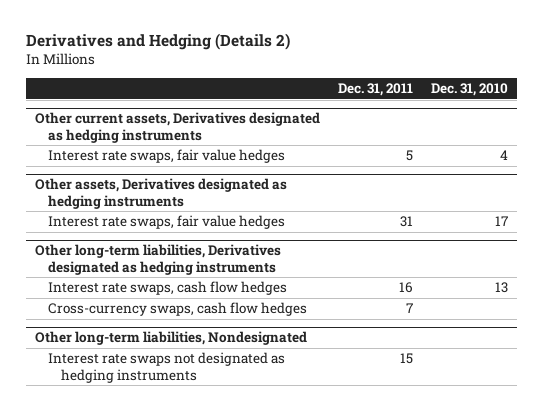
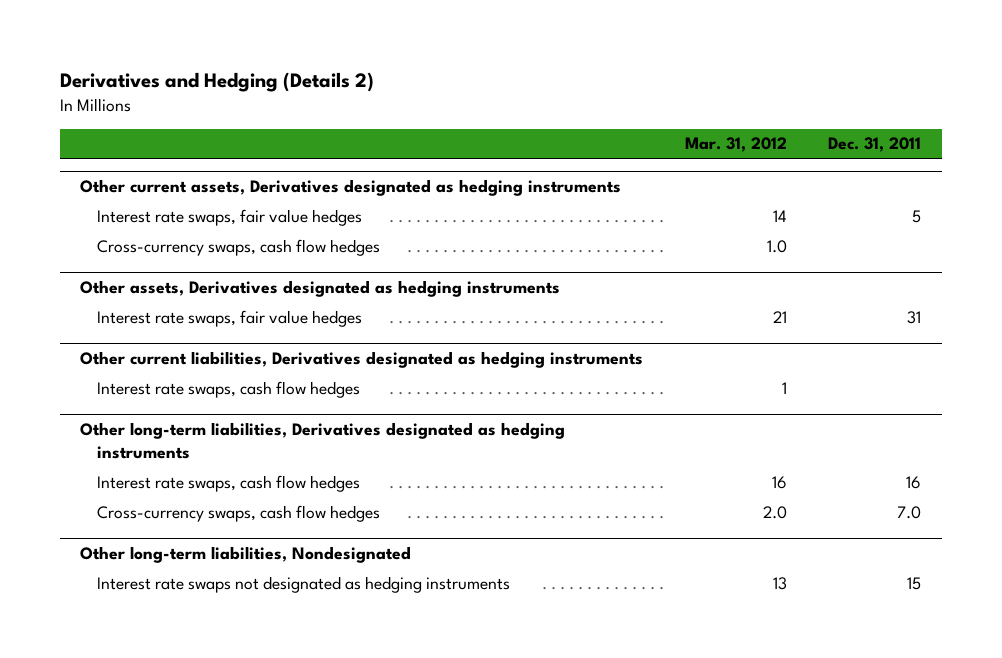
[431,83,509,97] Dec. 31, 2010 -> none
none -> [684,137,787,153] Mar. 31, 2012
none -> [97,238,381,256] Cross-currency swaps, cash flow hedges
none -> [80,351,644,369] Other current liabilities, Derivatives designated as hedging instruments
none -> [97,380,361,398] Interest rate swaps, cash flow hedges
[406,303,414,314] 7 -> [897,505,922,519] 7.0

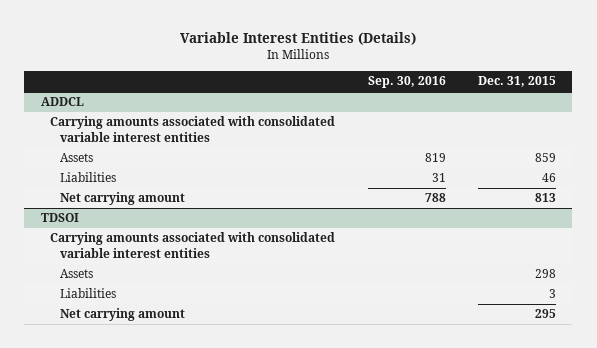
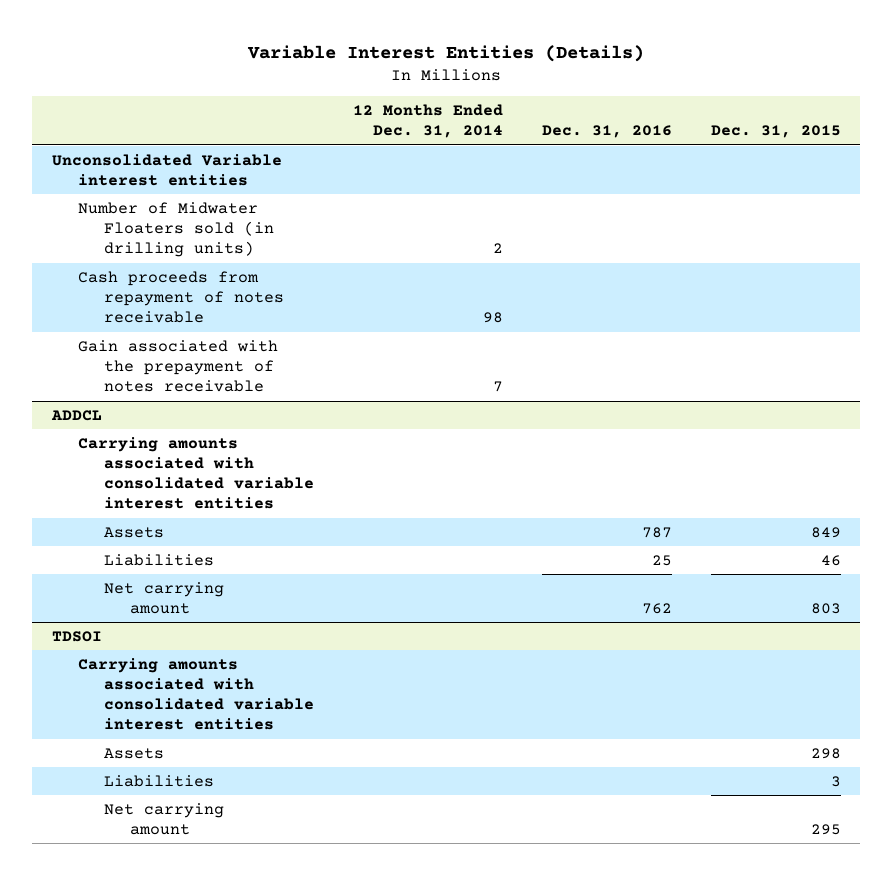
[367,76,446,89] Sep. 30, 2016 -> none
none -> [352,104,503,139] 12 Months Ended Dec. 31, 2014
none -> [541,125,672,139] Dec. 31, 2016
none -> [51,153,282,187] Unconsolidated Variable interest entities
none -> [77,201,274,258] Number of Midwater Floaters sold (in drilling units)
none -> [77,270,284,324] Cash proceeds from repayment of notes receivable
none -> [77,339,278,393] Gain associated with the prepayment of notes receivable
[534,153,556,163] 859 -> [810,526,841,538] 849
[534,193,556,203] 813 -> [810,603,841,615] 803

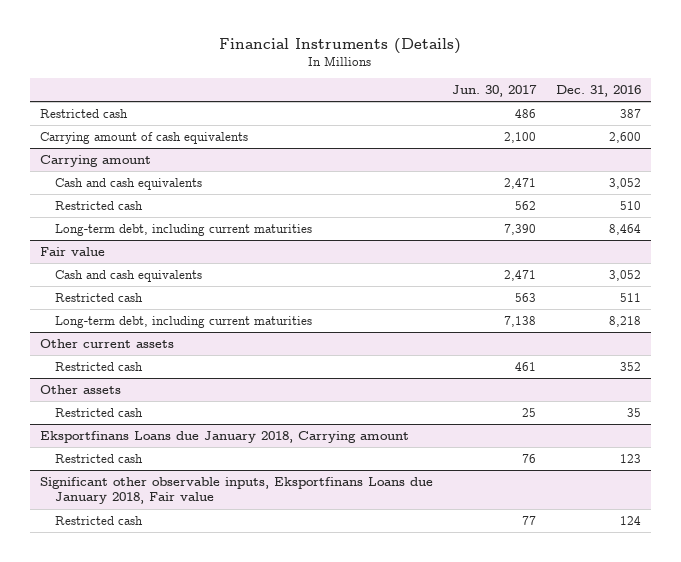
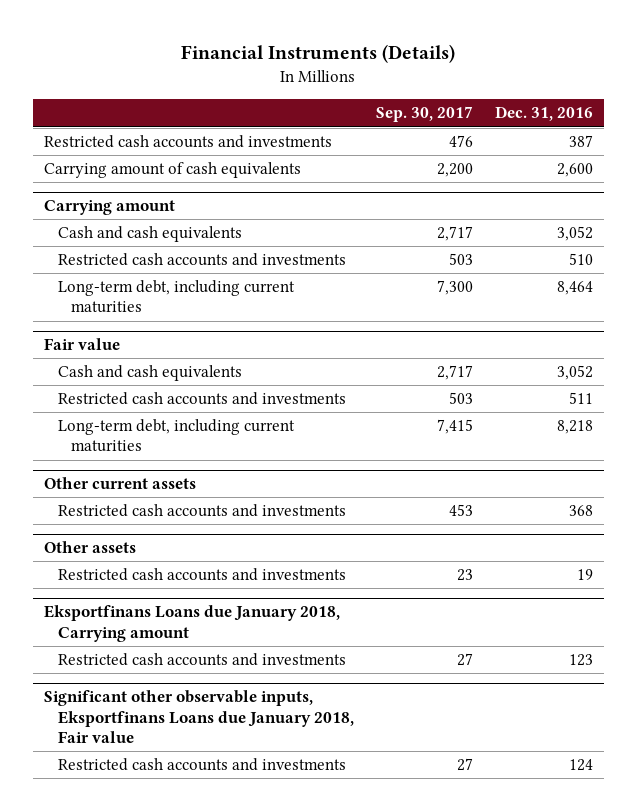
[452,84,538,97] Jun. 30, 2017 -> none
none -> [375,106,473,123] Sep. 30, 2017
[39,108,128,118] Restricted cash -> [43,135,332,149] Restricted cash accounts and investments
[55,200,144,210] Restricted cash -> [57,253,346,267] Restricted cash accounts and investments
[55,292,144,302] Restricted cash -> [57,392,346,406] Restricted cash accounts and investments
[55,361,144,371] Restricted cash -> [57,504,346,518] Restricted cash accounts and investments
[619,361,641,371] 352 -> [568,505,593,517] 368
[55,407,144,417] Restricted cash -> [57,568,346,582] Restricted cash accounts and investments
[626,407,641,417] 35 -> [576,569,593,581] 19
[55,453,144,463] Restricted cash -> [57,653,346,667] Restricted cash accounts and investments
[55,515,144,525] Restricted cash -> [57,758,346,772] Restricted cash accounts and investments

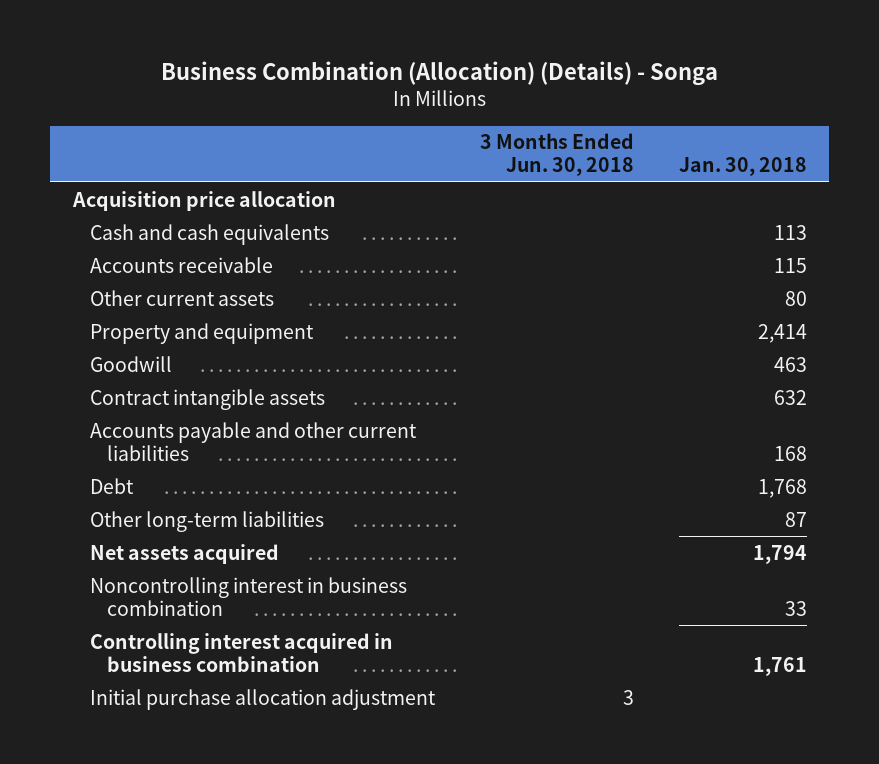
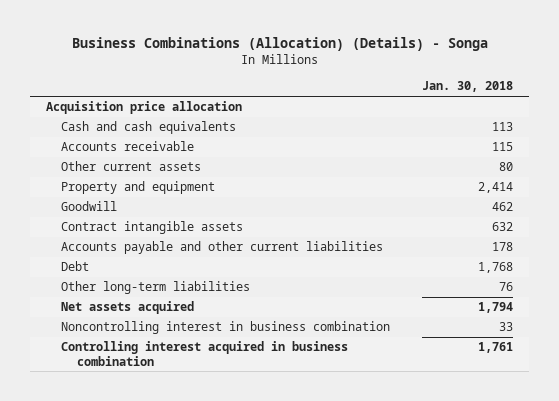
[160,61,718,87] Business Combination (Allocation) (Details) - Songa -> [71,37,488,52] Business Combinations (Allocation) (Details) - Songa
[479,133,634,177] 3 Months Ended Jun. 30, 2018 -> none
[773,356,807,372] 463 -> [492,202,514,212] 462
[773,445,807,461] 168 -> [492,242,514,252] 178
[784,511,807,527] 87 -> [499,282,514,292] 76
[89,688,436,710] Initial purchase allocation adjustment -> none

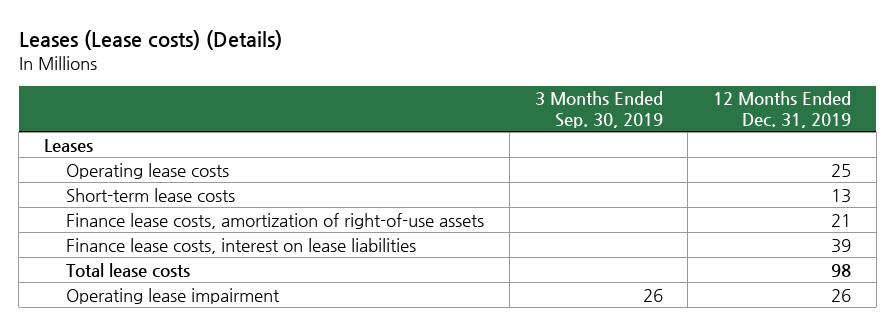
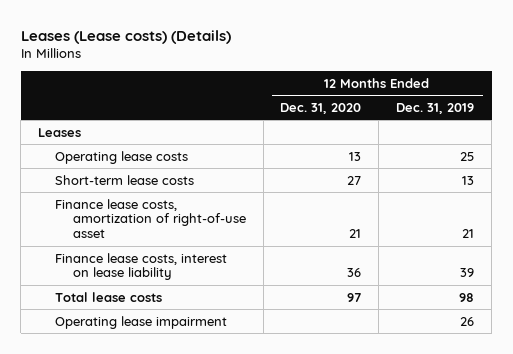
[534,91,663,128] 3 Months Ended Sep. 30, 2019 -> none
none -> [280,102,362,114] Dec. 31, 2020
[66,212,485,229] Finance lease costs, amortization of right-of-use assets -> [55,198,246,239] Finance lease costs, amortization of right-of-use asset
[66,237,417,254] Finance lease costs, interest on lease liabilities -> [55,252,228,281] Finance lease costs, interest on lease liability

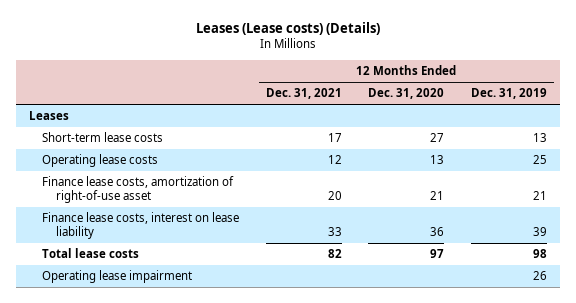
none -> [265,88,342,100] Dec. 31, 2021
[55,150,189,164] Operating lease costs -> [42,154,159,168] Operating lease costs

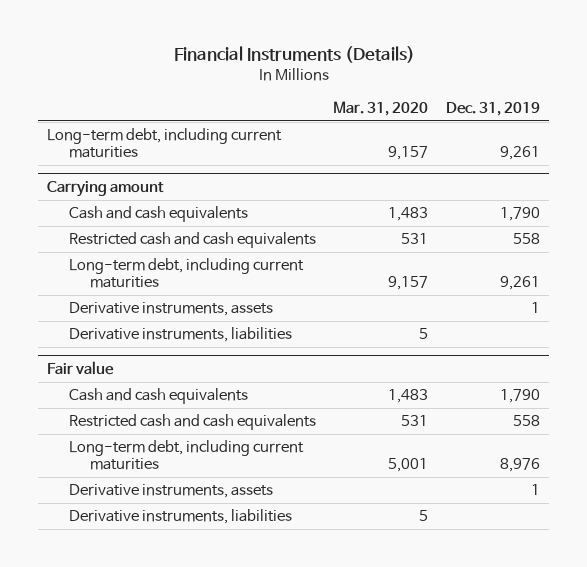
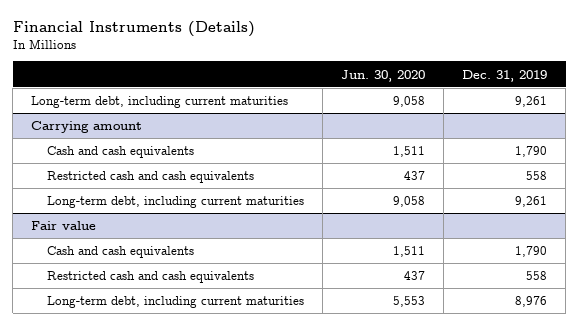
[333,100,429,116] Mar. 31, 2020 -> none
none -> [341,69,426,82] Jun. 30, 2020
[68,302,273,317] Derivative instruments, assets -> none
[68,327,292,343] Derivative instruments, liabilities -> none
[68,484,273,499] Derivative instruments, assets -> none
[68,509,292,525] Derivative instruments, liabilities -> none

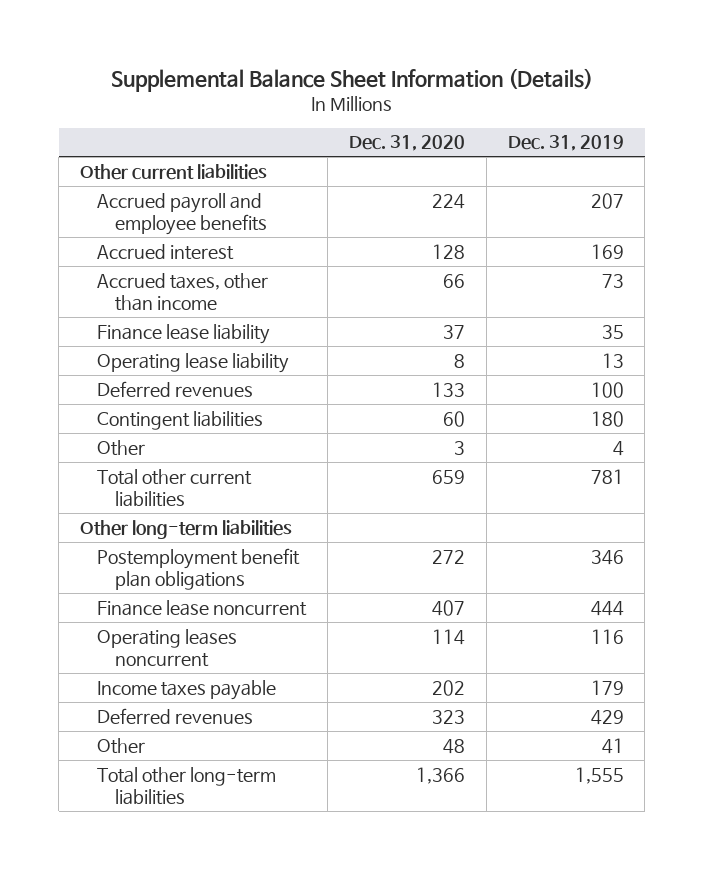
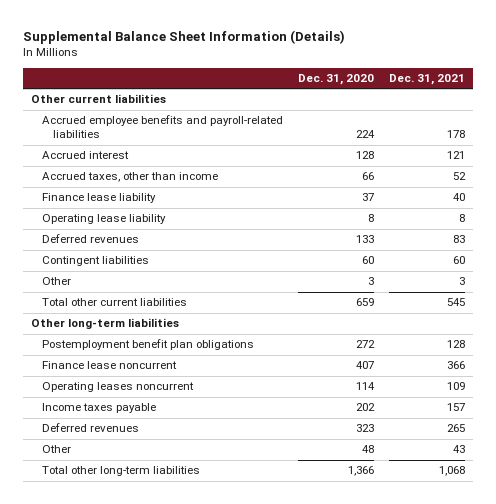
[507,135,624,152] Dec. 31, 2019 -> none
none -> [389,73,466,85] Dec. 31, 2021
[97,192,268,235] Accrued payroll and employee benefits -> [41,115,283,139] Accrued employee benefits and payroll-related liabilities

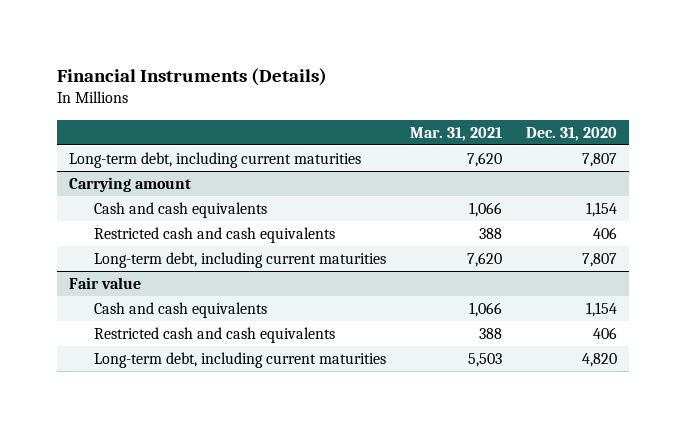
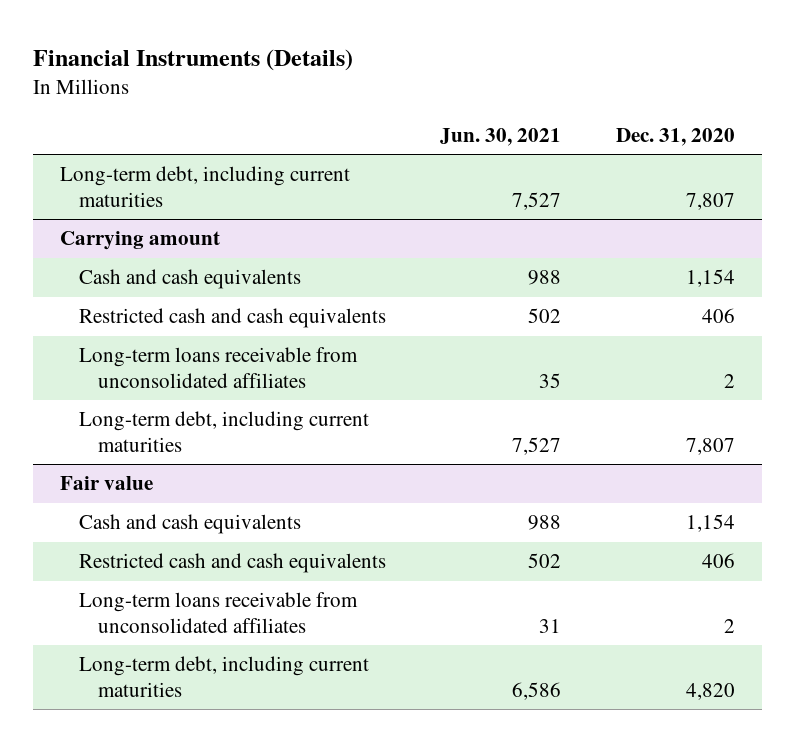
[410,126,503,141] Mar. 31, 2021 -> none
none -> [440,127,562,146] Jun. 30, 2021
none -> [79,347,359,388] Long-term loans receivable from unconsolidated affiliates
none -> [79,592,359,633] Long-term loans receivable from unconsolidated affiliates

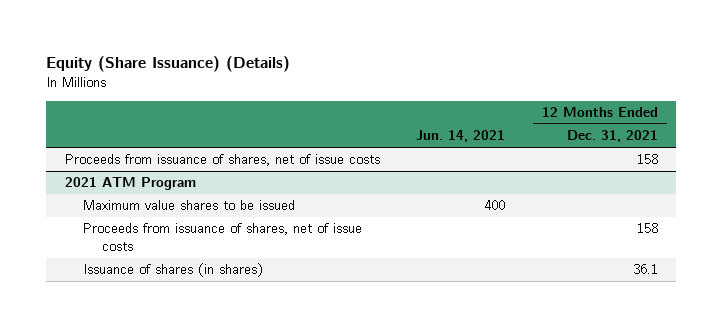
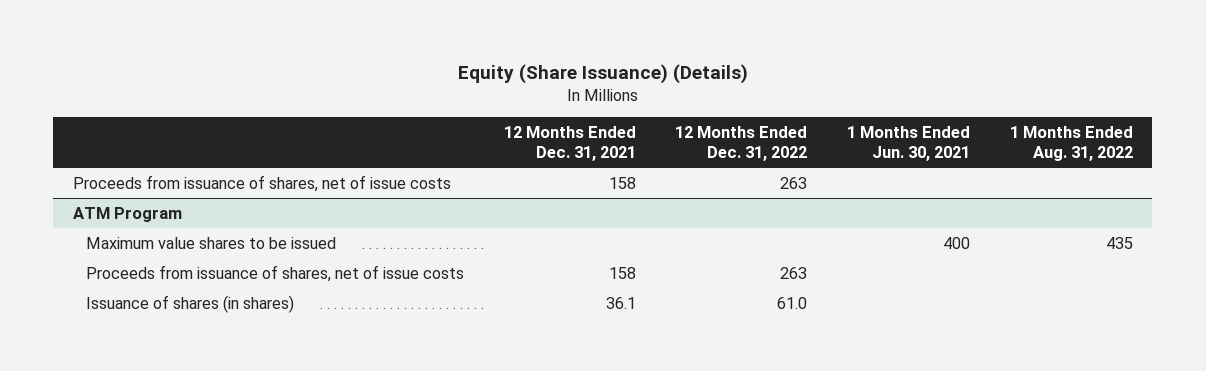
[416,130,506,143] Jun. 14, 2021 -> none
none -> [675,126,808,161] 12 Months Ended Dec. 31, 2022
none -> [846,126,970,161] 1 Months Ended Jun. 30, 2021
none -> [1009,126,1133,161] 1 Months Ended Aug. 31, 2022
[64,177,196,191] 2021 ATM Program -> [73,206,183,222] ATM Program

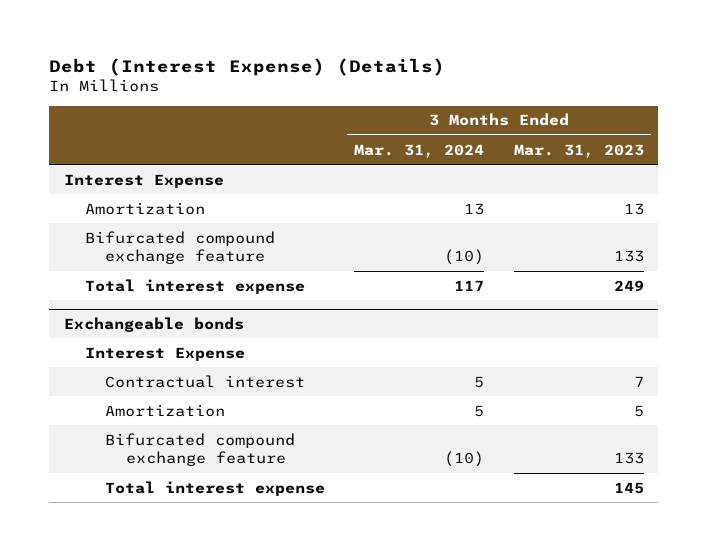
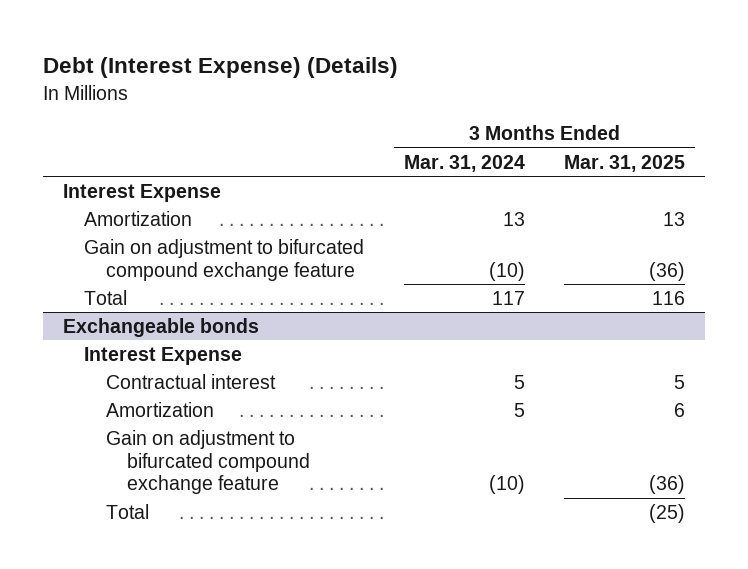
[513,143,644,158] Mar. 31, 2023 -> none
none -> [564,154,686,172] Mar. 31, 2025
[84,230,275,265] Bifurcated compound exchange feature -> [84,238,365,281] Gain on adjustment to bifurcated compound exchange feature
[84,278,305,294] Total interest expense -> [84,289,128,305] Total
[105,480,326,496] Total interest expense -> none
[105,432,296,467] Bifurcated compound exchange feature -> [105,429,311,495] Gain on adjustment to bifurcated compound exchange feature
none -> [105,503,149,519] Total

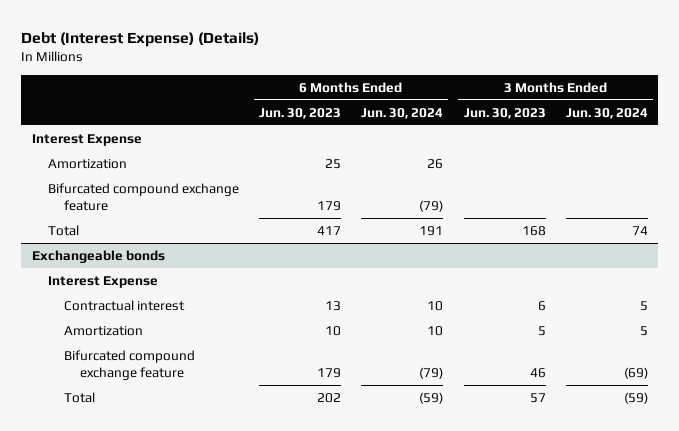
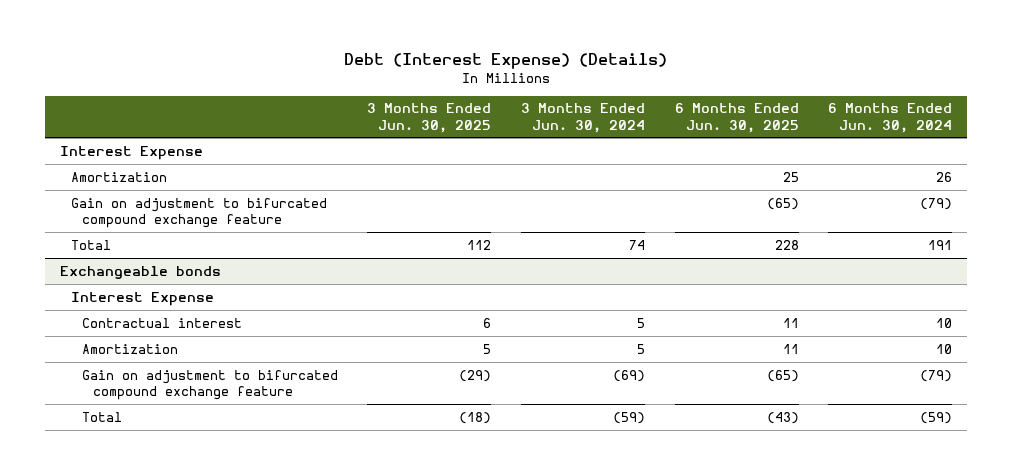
[259,107,342,119] Jun. 30, 2023 -> none
[463,107,546,119] Jun. 30, 2023 -> none
none -> [367,103,492,133] 3 Months Ended Jun. 30, 2025
none -> [674,103,799,133] 6 Months Ended Jun. 30, 2025
[47,183,239,212] Bifurcated compound exchange feature -> [70,197,327,228] Gain on adjustment to bifurcated compound exchange feature
[64,350,196,381] Bifurcated compound exchange feature -> [81,369,338,400] Gain on adjustment to bifurcated compound exchange feature

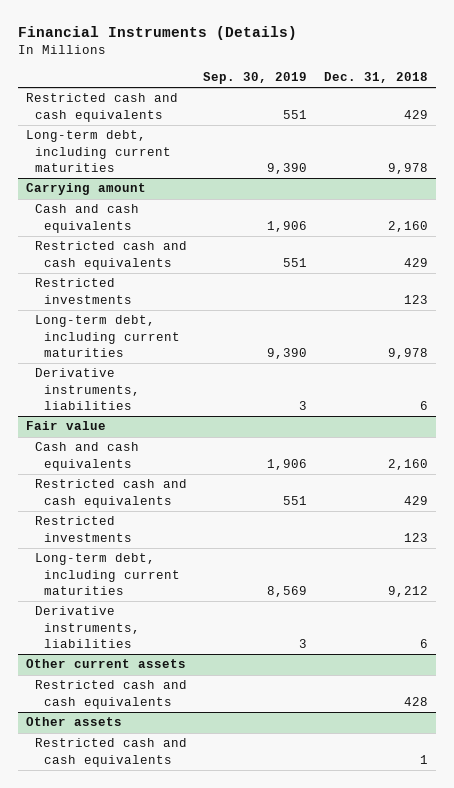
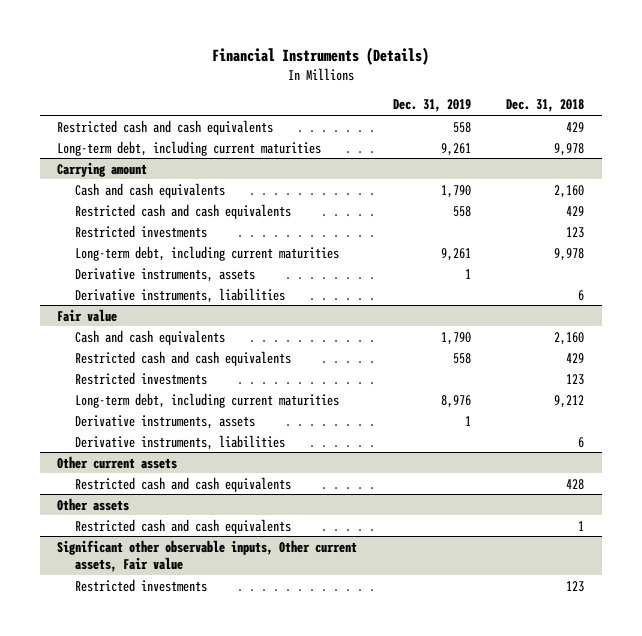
[203,72,308,85] Sep. 30, 2019 -> none
none -> [392,99,471,113] Dec. 31, 2019
none -> [75,267,256,282] Derivative instruments, assets
none -> [75,414,256,429] Derivative instruments, assets
none -> [57,539,358,573] Significant other observable inputs, Other current assets, Fair value
none -> [75,578,208,592] Restricted investments

